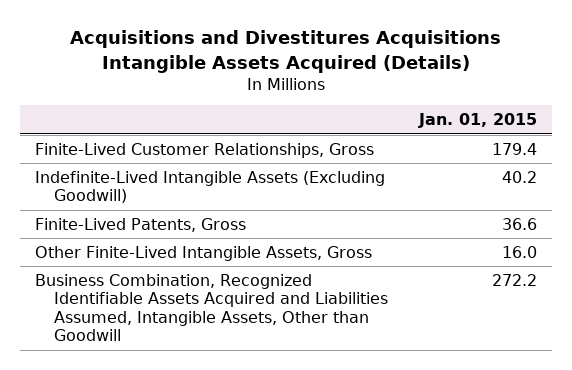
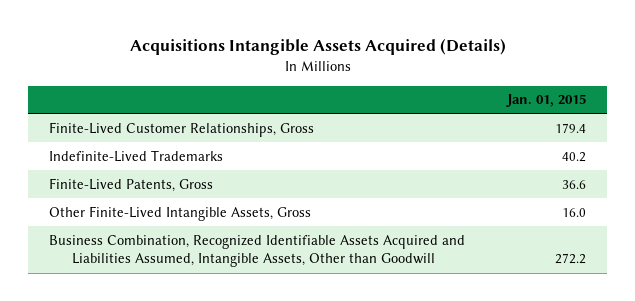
[70,30,502,73] Acquisitions and Divestitures Acquisitions Intangible Assets Acquired (Details) -> [129,38,506,56] Acquisitions Intangible Assets Acquired (Details)
[35,170,386,204] Indefinite-Lived Intangible Assets (Excluding Goodwill) -> [49,149,224,162] Indefinite-Lived Trademarks

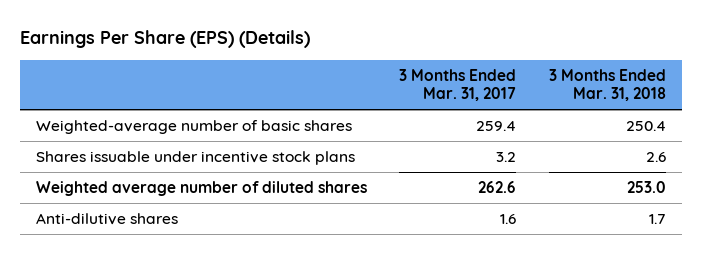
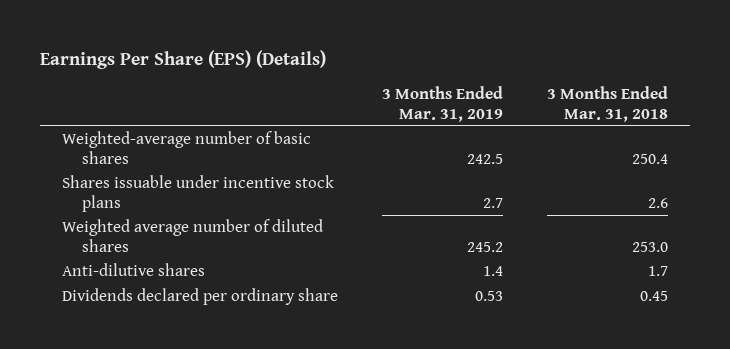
[399,69,517,102] 3 Months Ended Mar. 31, 2017 -> none
none -> [382,85,504,122] 3 Months Ended Mar. 31, 2019
none -> [61,288,338,306] Dividends declared per ordinary share

